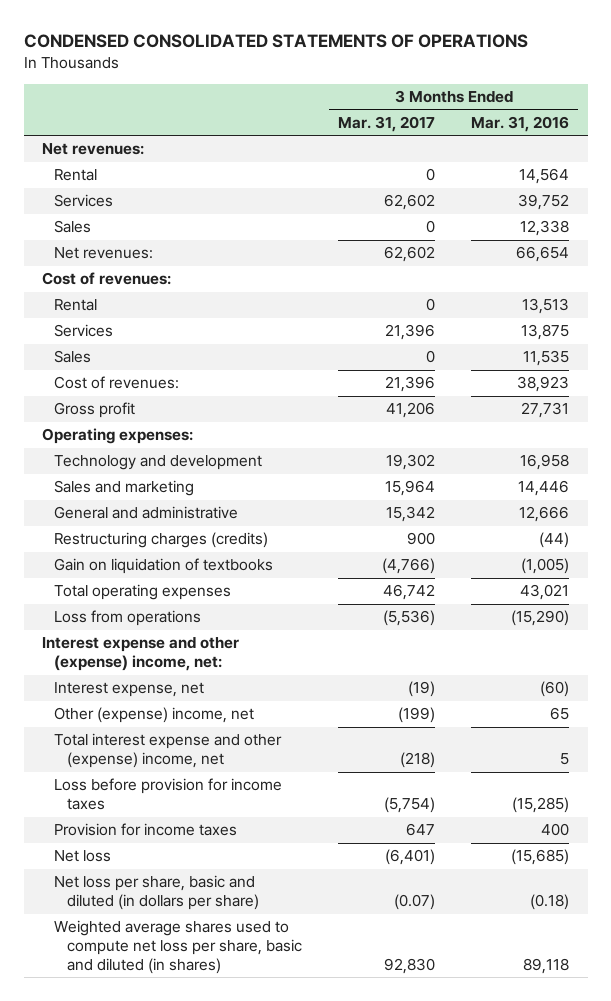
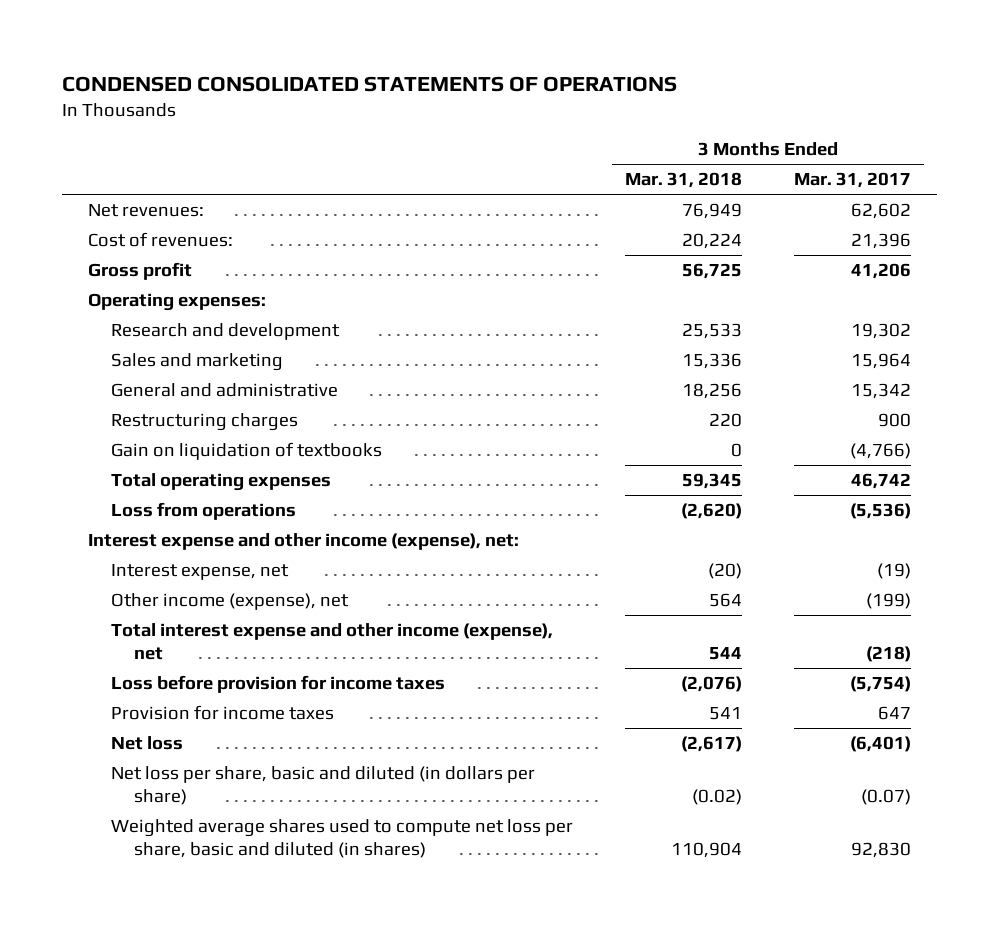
[471,115,570,132] Mar. 31, 2016 -> none
none -> [625,172,743,189] Mar. 31, 2018
[41,143,144,156] Net revenues: -> none
[54,169,98,182] Rental -> none
[54,194,114,208] Services -> none
[54,220,92,234] Sales -> none
[41,272,171,286] Cost of revenues: -> none
[54,299,98,312] Rental -> none
[54,324,114,338] Services -> none
[54,350,92,364] Sales -> none
[54,455,263,471] Technology and development -> [110,323,340,341] Research and development
[54,532,269,549] Restructuring charges (credits) -> [110,413,298,432] Restructuring charges
[41,637,239,672] Interest expense and other (expense) income, net: -> [87,533,519,551] Interest expense and other income (expense), net:
[54,707,255,724] Other (expense) income, net -> [110,593,349,611] Other income (expense), net
[54,733,283,769] Total interest expense and other (expense) income, net -> [110,623,553,661] Total interest expense and other income (expense), net

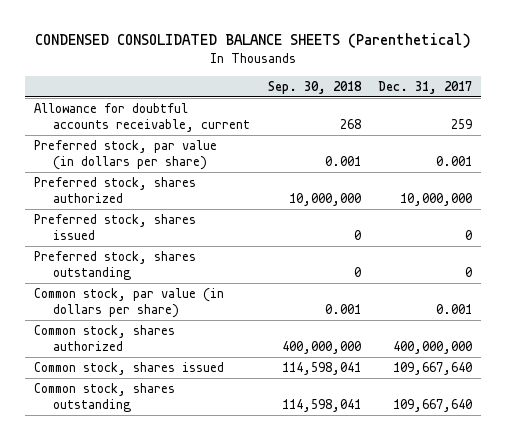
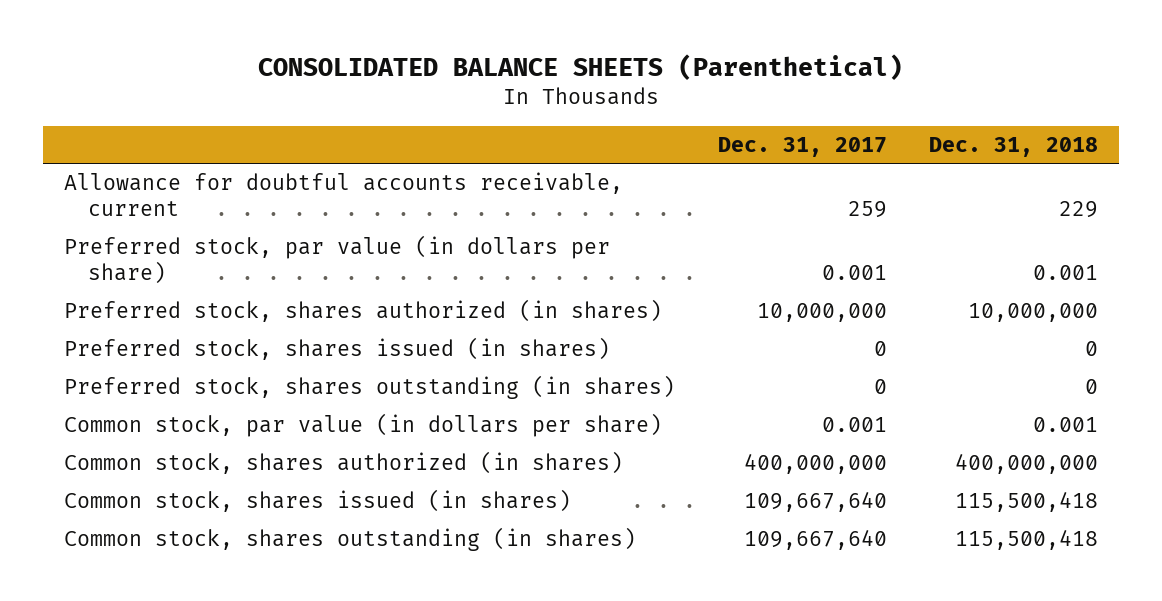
[35,33,472,49] CONDENSED CONSOLIDATED BALANCE SHEETS (Parenthetical) -> [258,53,904,80] CONSOLIDATED BALANCE SHEETS (Parenthetical)
[267,80,362,94] Sep. 30, 2018 -> none
none -> [928,136,1098,157] Dec. 31, 2018
[33,176,196,203] Preferred stock, shares authorized -> [64,299,663,323] Preferred stock, shares authorized (in shares)
[33,213,196,240] Preferred stock, shares issued -> [64,337,611,361] Preferred stock, shares issued (in shares)
[33,250,196,280] Preferred stock, shares outstanding -> [64,375,676,400] Preferred stock, shares outstanding (in shares)
[33,324,175,351] Common stock, shares authorized -> [64,451,624,475] Common stock, shares authorized (in shares)
[33,361,224,375] Common stock, shares issued -> [64,489,572,513] Common stock, shares issued (in shares)
[33,382,175,412] Common stock, shares outstanding -> [64,527,637,552] Common stock, shares outstanding (in shares)

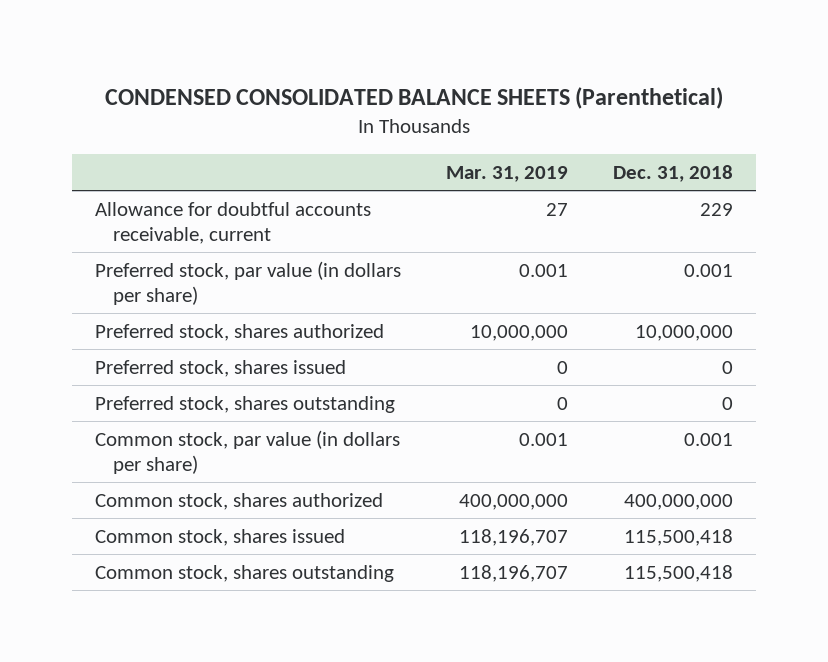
[258,53,904,80] CONSOLIDATED BALANCE SHEETS (Parenthetical) -> [104,86,723,109] CONDENSED CONSOLIDATED BALANCE SHEETS (Parenthetical)
[717,136,887,157] Dec. 31, 2017 -> none
none -> [445,166,568,183] Mar. 31, 2019
[64,299,663,323] Preferred stock, shares authorized (in shares) -> [94,323,384,341] Preferred stock, shares authorized
[64,337,611,361] Preferred stock, shares issued (in shares) -> [94,359,346,377] Preferred stock, shares issued
[64,375,676,400] Preferred stock, shares outstanding (in shares) -> [94,395,395,413] Preferred stock, shares outstanding
[64,451,624,475] Common stock, shares authorized (in shares) -> [94,492,383,510] Common stock, shares authorized
[64,489,572,513] Common stock, shares issued (in shares) -> [94,528,345,546] Common stock, shares issued
[64,527,637,552] Common stock, shares outstanding (in shares) -> [94,564,394,582] Common stock, shares outstanding

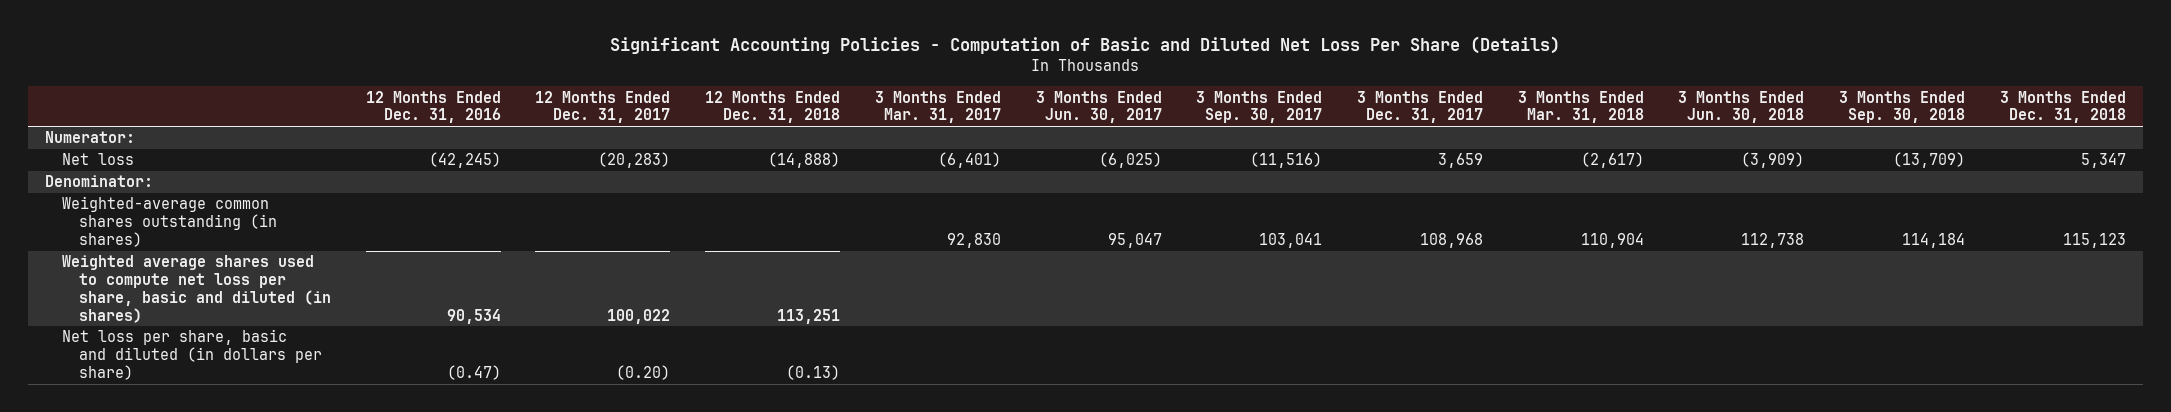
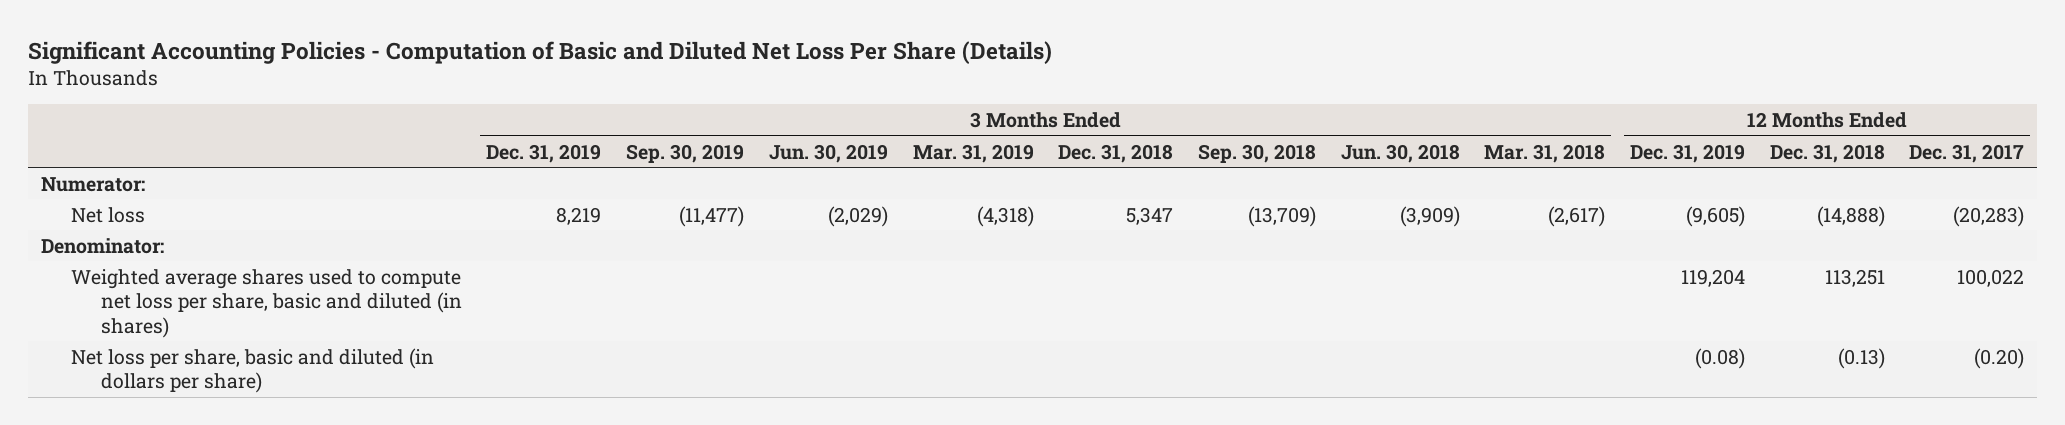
[365,90,501,124] 12 Months Ended Dec. 31, 2016 -> none
[874,90,1001,124] 3 Months Ended Mar. 31, 2017 -> none
[1035,90,1162,124] 3 Months Ended Jun. 30, 2017 -> none
[1196,90,1323,124] 3 Months Ended Sep. 30, 2017 -> none
[1356,90,1483,124] 3 Months Ended Dec. 31, 2017 -> none
none -> [486,143,602,163] Dec. 31, 2019
none -> [626,143,745,163] Sep. 30, 2019
none -> [768,143,888,163] Jun. 30, 2019
none -> [912,143,1034,163] Mar. 31, 2019
none -> [1629,143,1745,163] Dec. 31, 2019
[62,196,278,248] Weighted-average common shares outstanding (in shares) -> none

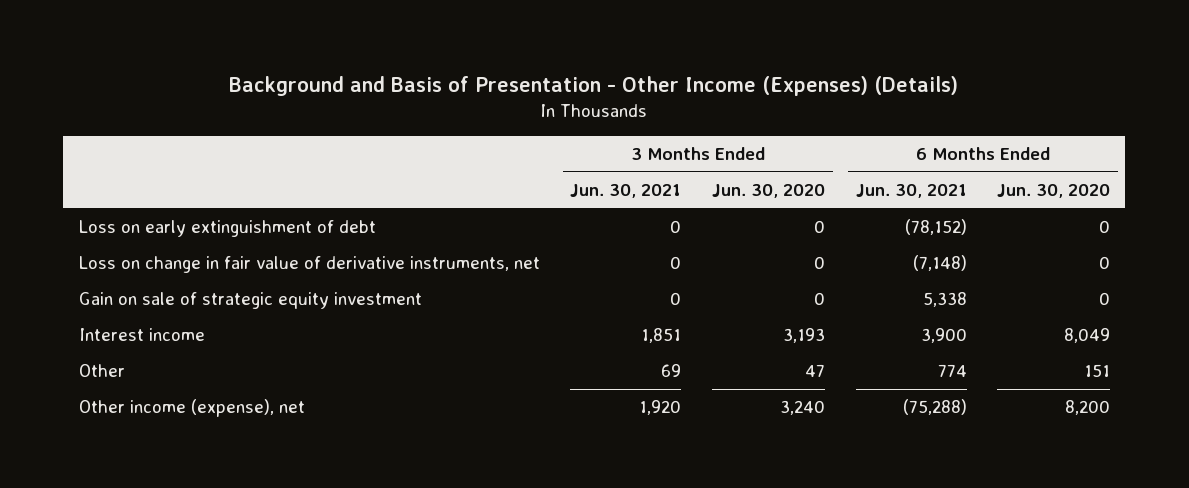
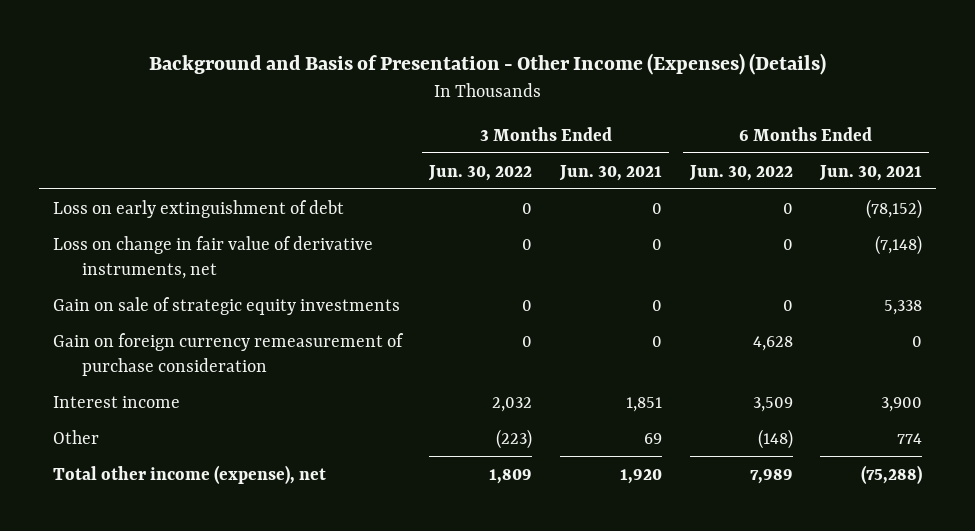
[711,184,825,199] Jun. 30, 2020 -> none
[997,184,1111,199] Jun. 30, 2020 -> none
none -> [428,164,533,181] Jun. 30, 2022
none -> [688,164,793,181] Jun. 30, 2022
[78,292,422,310] Gain on sale of strategic equity investment -> [52,296,400,315] Gain on sale of strategic equity investments
none -> [52,332,404,377] Gain on foreign currency remeasurement of purchase consideration
[78,399,305,418] Other income (expense), net -> [52,464,326,484] Total other income (expense), net

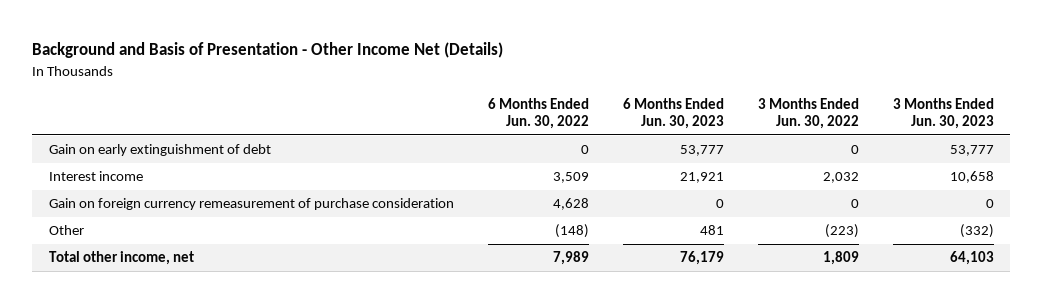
[148,52,826,75] Background and Basis of Presentation - Other Income (Expenses) (Details) -> [32,42,504,59] Background and Basis of Presentation - Other Income Net (Details)
[559,164,663,181] Jun. 30, 2021 -> none
[819,164,923,181] Jun. 30, 2021 -> none
none -> [622,97,724,130] 6 Months Ended Jun. 30, 2023
none -> [892,97,994,130] 3 Months Ended Jun. 30, 2023
[52,235,373,280] Loss on change in fair value of derivative instruments, net -> none
[52,296,400,315] Gain on sale of strategic equity investments -> none
[52,199,344,218] Loss on early extinguishment of debt -> [49,144,272,157] Gain on early extinguishment of debt
[52,332,404,377] Gain on foreign currency remeasurement of purchase consideration -> [49,198,455,211] Gain on foreign currency remeasurement of purchase consideration
[52,464,326,484] Total other income (expense), net -> [49,251,195,266] Total other income, net

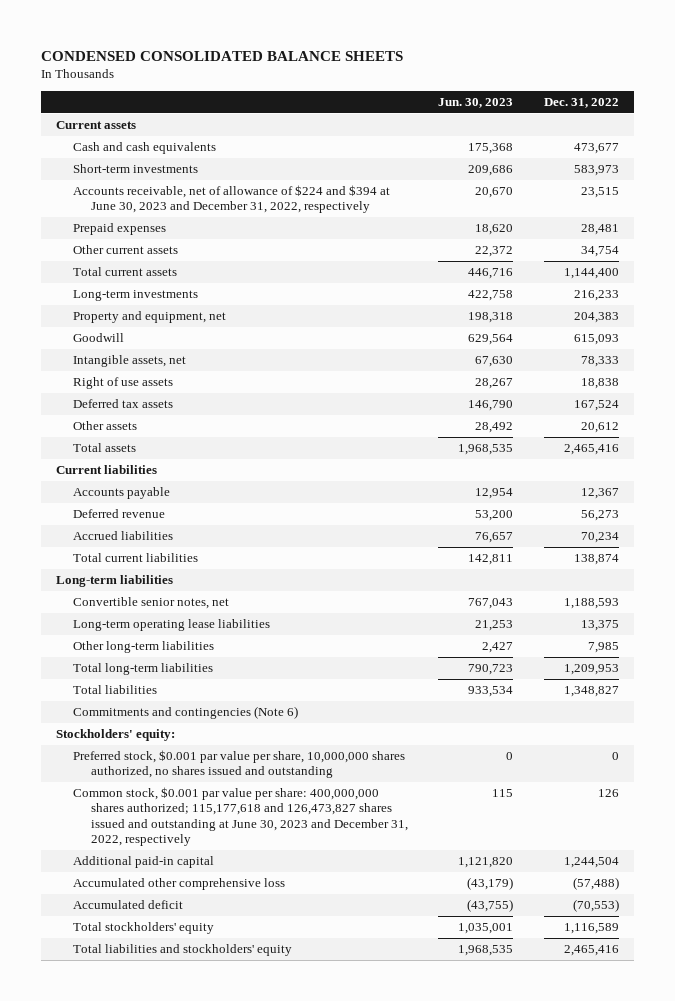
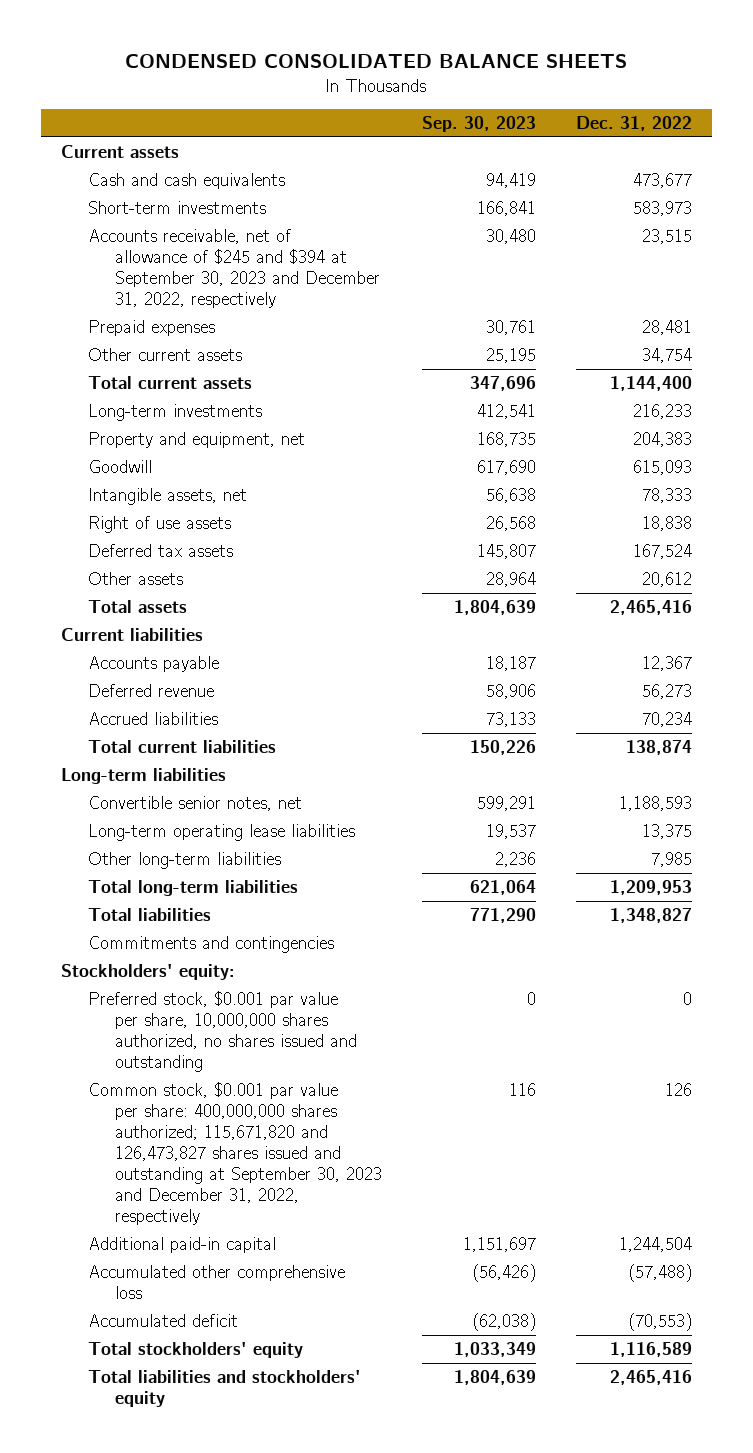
[438,98,514,109] Jun. 30, 2023 -> none
none -> [421,115,536,132] Sep. 30, 2023
[73,184,391,214] Accounts receivable, net of allowance of $224 and $394 at June 30, 2023 and December 31, 2022, respectively -> [88,228,380,309] Accounts receivable, net of allowance of $245 and $394 at September 30, 2023 and December 31, 2022, respectively
[73,705,299,719] Commitments and contingencies (Note 6) -> [88,935,335,953] Commitments and contingencies
[73,786,408,847] Common stock, $0.001 par value per share: 400,000,000 shares authorized; 115,177,618 and 126,473,827 shares issued and outstanding at June 30, 2023 and December 31, 2022, respectively -> [88,1081,382,1226] Common stock, $0.001 par value per share: 400,000,000 shares authorized; 115,671,820 and 126,473,827 shares issued and outstanding at September 30, 2023 and December 31, 2022, respectively

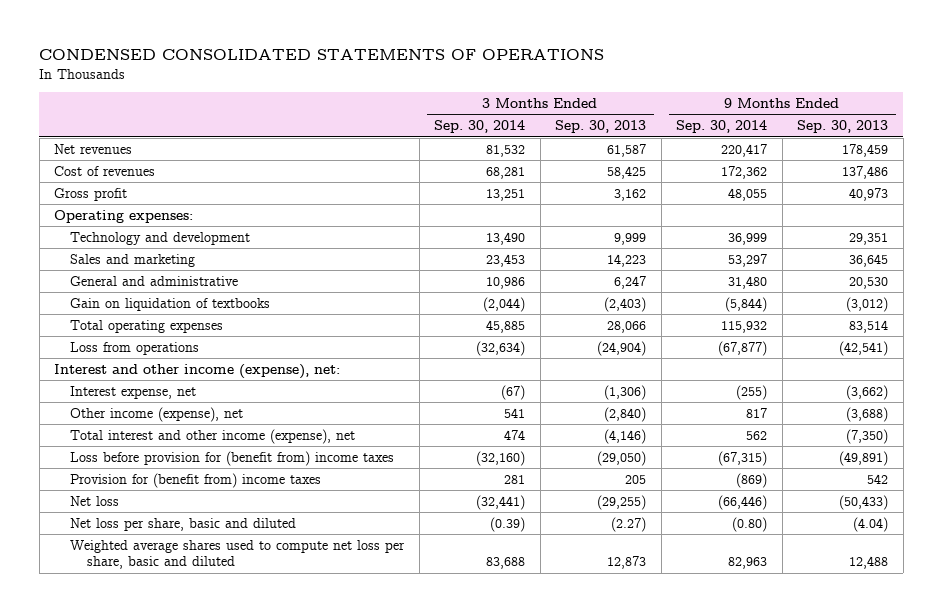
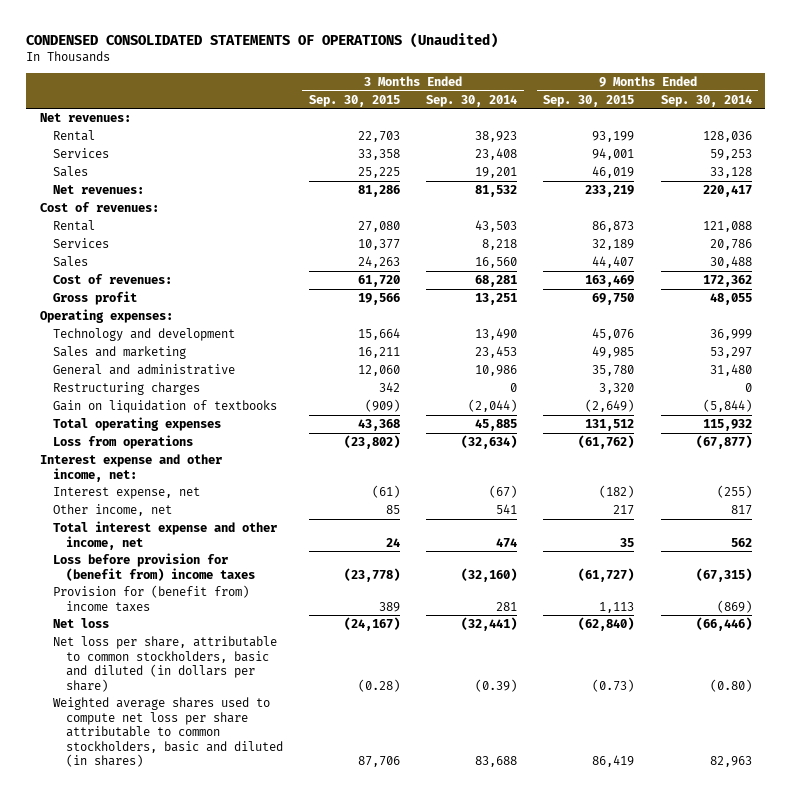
[39,49,605,61] CONDENSED CONSOLIDATED STATEMENTS OF OPERATIONS -> [26,32,499,48] CONDENSED CONSOLIDATED STATEMENTS OF OPERATIONS (Unaudited)
[555,120,647,134] Sep. 30, 2013 -> none
[797,120,889,134] Sep. 30, 2013 -> none
none -> [308,94,400,107] Sep. 30, 2015
none -> [543,94,635,107] Sep. 30, 2015
none -> [39,113,131,123] Net revenues:
none -> [52,130,95,142] Rental
none -> [52,148,109,159] Services
none -> [52,166,88,178] Sales
[54,143,133,154] Net revenues -> [52,185,144,195] Net revenues:
none -> [39,202,159,213] Cost of revenues:
none -> [52,220,95,232] Rental
none -> [52,238,109,249] Services
none -> [52,256,88,268] Sales
[54,165,156,176] Cost of revenues -> [52,274,172,285] Cost of revenues:
none -> [52,382,200,396] Restructuring charges
[54,363,341,379] Interest and other income (expense), net: -> [39,454,222,482] Interest expense and other income, net:
[70,406,244,422] Other income (expense), net -> [52,504,172,517] Other income, net
[70,428,356,444] Total interest and other income (expense), net -> [52,521,277,550] Total interest expense and other income, net
[70,517,297,531] Net loss per share, basic and diluted -> [52,636,277,692] Net loss per share, attributable to common stockholders, basic and diluted (in dollars per share)
[70,539,406,570] Weighted average shares used to compute net loss per share, basic and diluted -> [52,697,283,768] Weighted average shares used to compute net loss per share attributable to common stockholders, basic and diluted (in shares)

